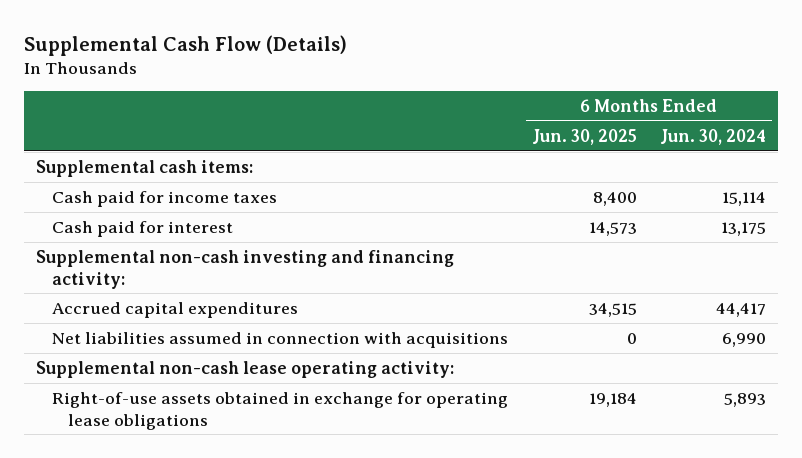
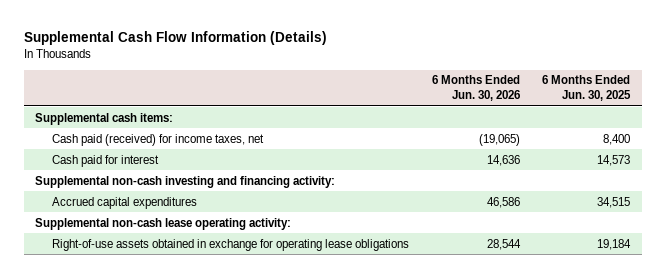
[24,34,348,56] Supplemental Cash Flow (Details) -> [24,31,328,46] Supplemental Cash Flow Information (Details)
[660,128,767,145] Jun. 30, 2024 -> none
none -> [431,75,520,102] 6 Months Ended Jun. 30, 2026
[51,190,277,207] Cash paid for income taxes -> [52,133,265,146] Cash paid (received) for income taxes, net
[51,331,508,348] Net liabilities assumed in connection with acquisitions -> none

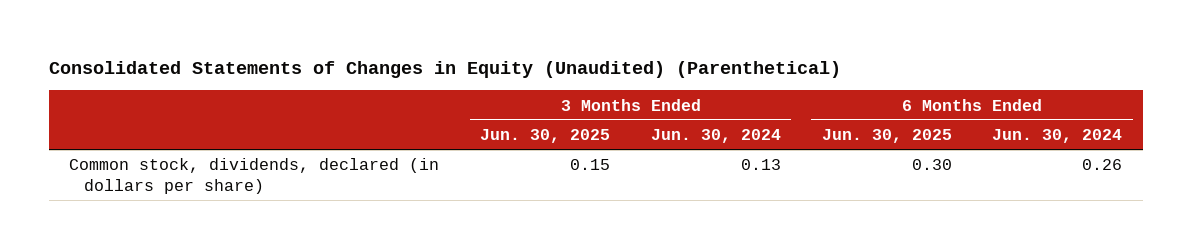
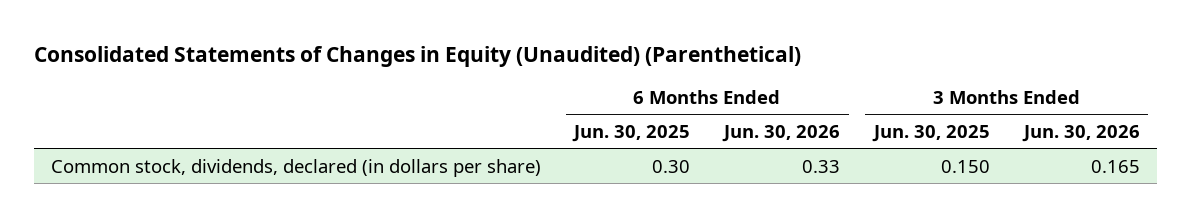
[650,128,781,143] Jun. 30, 2024 -> none
[992,128,1123,143] Jun. 30, 2024 -> none
none -> [722,124,841,142] Jun. 30, 2026
none -> [1021,124,1140,142] Jun. 30, 2026
[570,159,611,171] 0.15 -> [940,159,990,173] 0.150

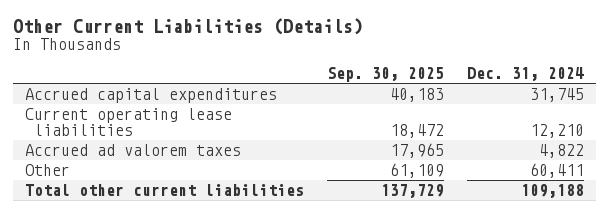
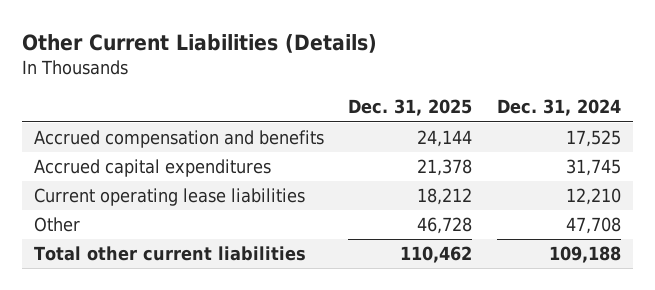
[326,67,444,83] Sep. 30, 2025 -> none
none -> [348,99,473,117] Dec. 31, 2025
none -> [33,130,324,149] Accrued compensation and benefits
[24,143,241,156] Accrued ad valorem taxes -> none
[530,162,585,178] 60,411 -> [565,217,621,235] 47,708

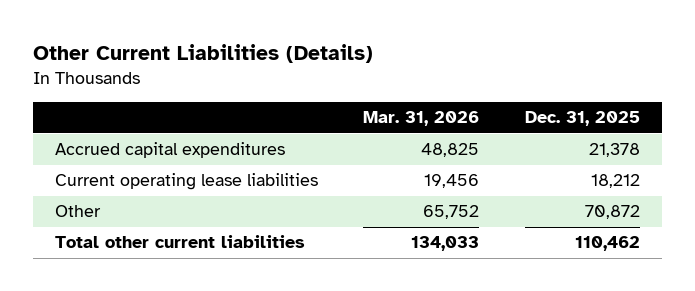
[496,99,621,117] Dec. 31, 2024 -> none
none -> [363,111,480,127] Mar. 31, 2026
[33,130,324,149] Accrued compensation and benefits -> none
[417,217,473,235] 46,728 -> [584,205,640,220] 70,872

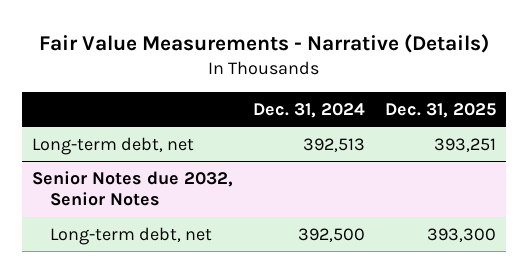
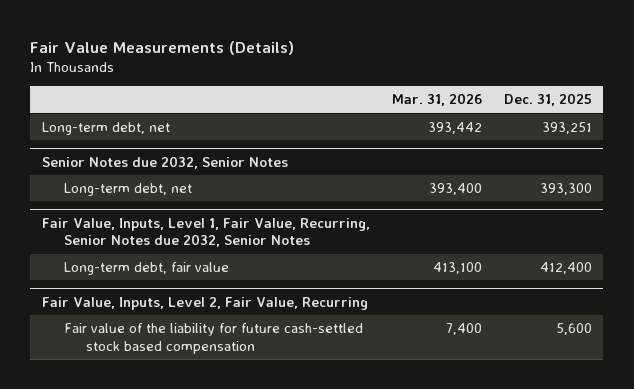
[38,33,489,53] Fair Value Measurements - Narrative (Details) -> [30,40,295,55] Fair Value Measurements (Details)
[252,102,365,118] Dec. 31, 2024 -> none
none -> [391,93,482,107] Mar. 31, 2026
none -> [41,217,370,248] Fair Value, Inputs, Level 1, Fair Value, Recurring, Senior Notes due 2032, Senior Notes
none -> [63,262,229,276] Long-term debt, fair value
none -> [41,296,368,310] Fair Value, Inputs, Level 2, Fair Value, Recurring
none -> [63,323,363,354] Fair value of the liability for future cash-settled stock based compensation

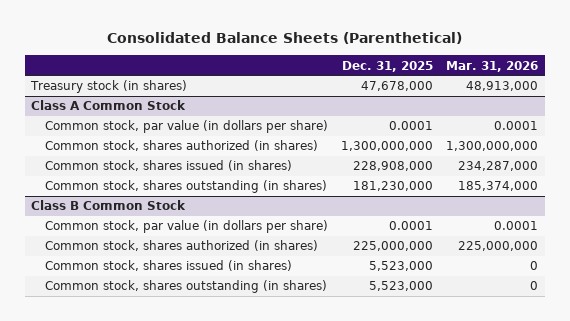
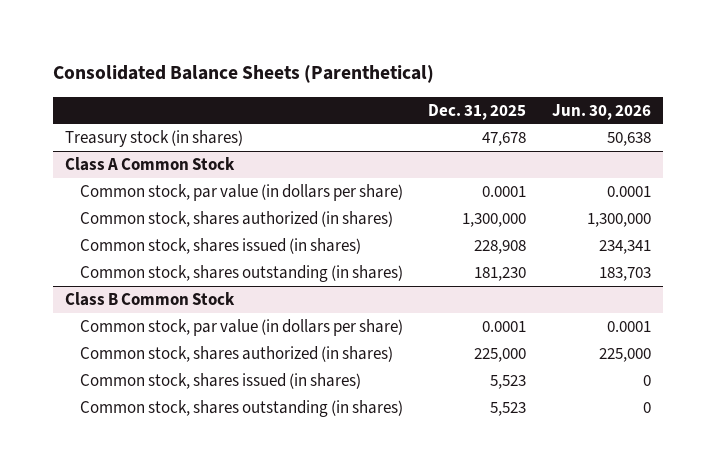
[446,60,539,72] Mar. 31, 2026 -> none
none -> [551,103,651,120] Jun. 30, 2026
[361,81,434,92] 47,678,000 -> [482,131,527,146] 47,678
[341,141,434,152] 1,300,000,000 -> [462,212,527,227] 1,300,000
[353,161,434,172] 228,908,000 -> [474,239,527,254] 228,908
[353,181,434,192] 181,230,000 -> [474,266,527,281] 181,230
[353,241,434,252] 225,000,000 -> [474,347,527,362] 225,000
[369,261,434,272] 5,523,000 -> [490,374,527,389] 5,523
[369,281,434,292] 5,523,000 -> [490,401,527,416] 5,523

